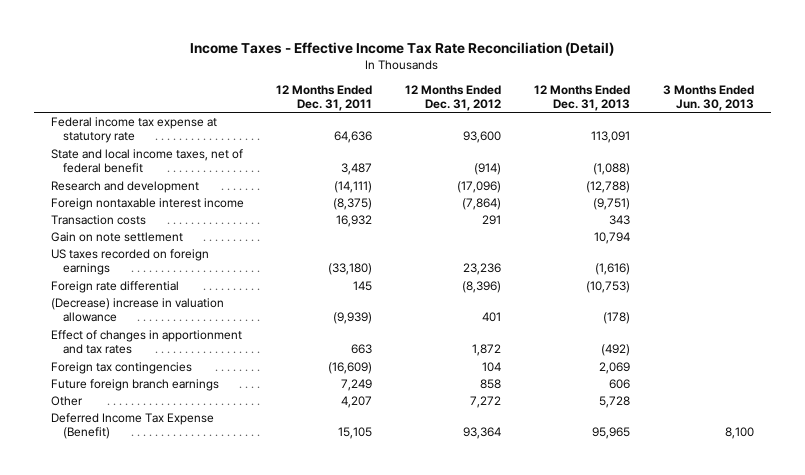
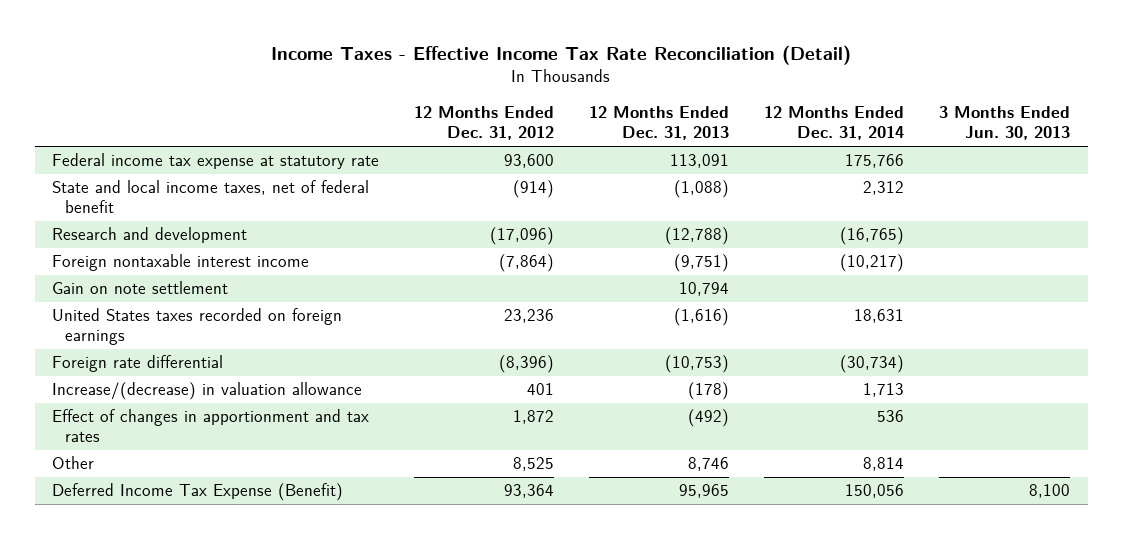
[276,84,373,111] 12 Months Ended Dec. 31, 2011 -> none
none -> [764,106,905,141] 12 Months Ended Dec. 31, 2014
[50,214,146,225] Transaction costs -> none
[50,248,209,276] US taxes recorded on foreign earnings -> [52,308,343,346] United States taxes recorded on foreign earnings
[50,297,224,323] (Decrease) increase in valuation allowance -> [52,382,363,401] Increase/(decrease) in valuation allowance
[50,361,192,374] Foreign tax contingencies -> none
[50,378,219,391] Future foreign branch earnings -> none
[470,395,502,408] 7,272 -> [513,457,555,472] 8,525
[599,395,631,408] 5,728 -> [688,457,730,472] 8,746

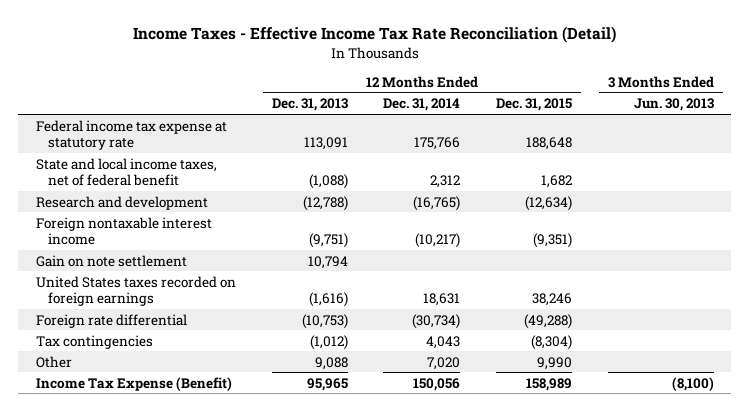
[414,106,555,141] 12 Months Ended Dec. 31, 2012 -> none
none -> [495,98,572,112] Dec. 31, 2015
[52,382,363,401] Increase/(decrease) in valuation allowance -> none
[52,409,370,443] Effect of changes in apportionment and tax rates -> none
none -> [36,334,154,349] Tax contingencies
[688,457,730,472] 8,746 -> [314,356,348,370] 9,088
[863,457,905,472] 8,814 -> [427,356,461,370] 7,020
[52,483,344,502] Deferred Income Tax Expense (Benefit) -> [36,376,233,391] Income Tax Expense (Benefit)
[1029,484,1071,499] 8,100 -> [671,376,714,391] (8,100)

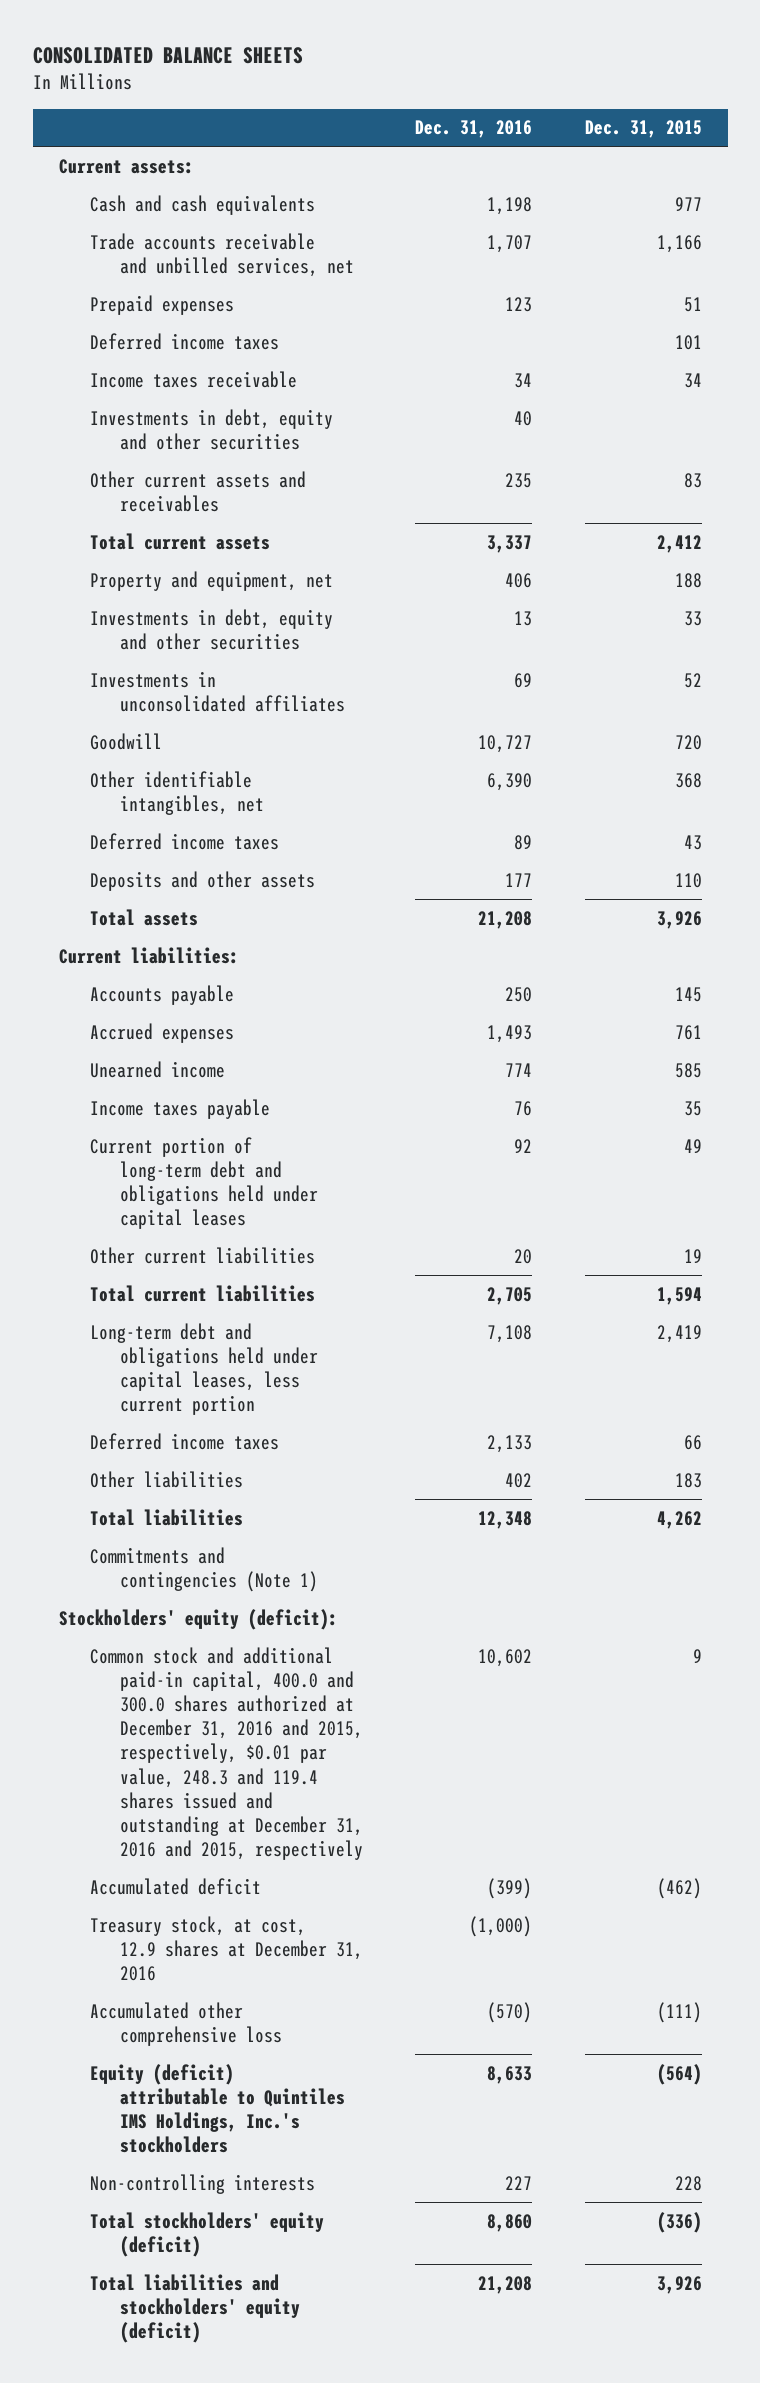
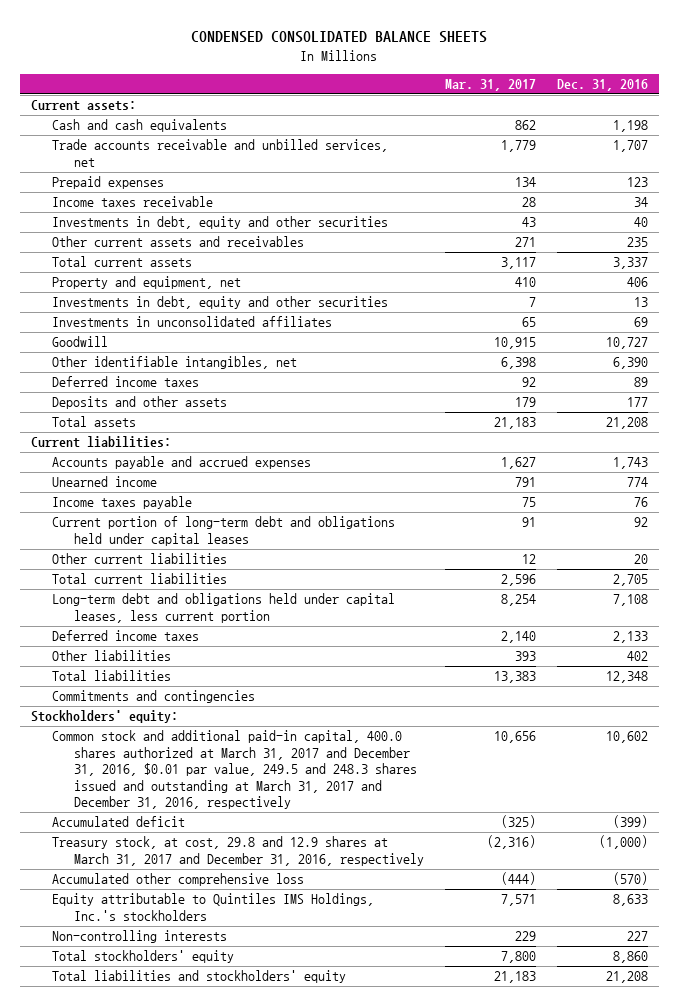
[32,47,303,65] CONSOLIDATED BALANCE SHEETS -> [191,31,488,44] CONDENSED CONSOLIDATED BALANCE SHEETS
[584,120,702,139] Dec. 31, 2015 -> none
none -> [444,78,536,91] Mar. 31, 2017
[89,332,279,350] Deferred income taxes -> none
[89,984,234,1005] Accounts payable -> none
[89,1022,234,1043] Accrued expenses -> none
none -> [52,456,312,470] Accounts payable and accrued expenses
[89,1546,319,1592] Commitments and contingencies (Note 1) -> [52,690,256,704] Commitments and contingencies
[58,1608,338,1630] Stockholders' equity (deficit): -> [30,710,178,724] Stockholders' equity:
[89,1646,364,1861] Common stock and additional paid-in capital, 400.0 and 300.0 shares authorized at December 31, 2016 and 2015, respectively, $0.01 par value, 248.3 and 119.4 shares issued and outstanding at December 31, 2016 and 2015, respectively -> [52,730,417,810] Common stock and additional paid-in capital, 400.0 shares authorized at March 31, 2017 and December 31, 2016, $0.01 par value, 249.5 and 248.3 shares issued and outstanding at March 31, 2017 and December 31, 2016, respectively
[89,1915,364,1981] Treasury stock, at cost, 12.9 shares at December 31, 2016 -> [52,836,424,866] Treasury stock, at cost, 29.8 and 12.9 shares at March 31, 2017 and December 31, 2016, respectively
[89,2063,346,2154] Equity (deficit) attributable to Quintiles IMS Holdings, Inc.'s stockholders -> [52,893,375,921] Equity attributable to Quintiles IMS Holdings, Inc.'s stockholders
[89,2211,324,2257] Total stockholders' equity (deficit) -> [52,950,235,964] Total stockholders' equity
[89,2273,301,2343] Total liabilities and stockholders' equity (deficit) -> [52,970,347,984] Total liabilities and stockholders' equity

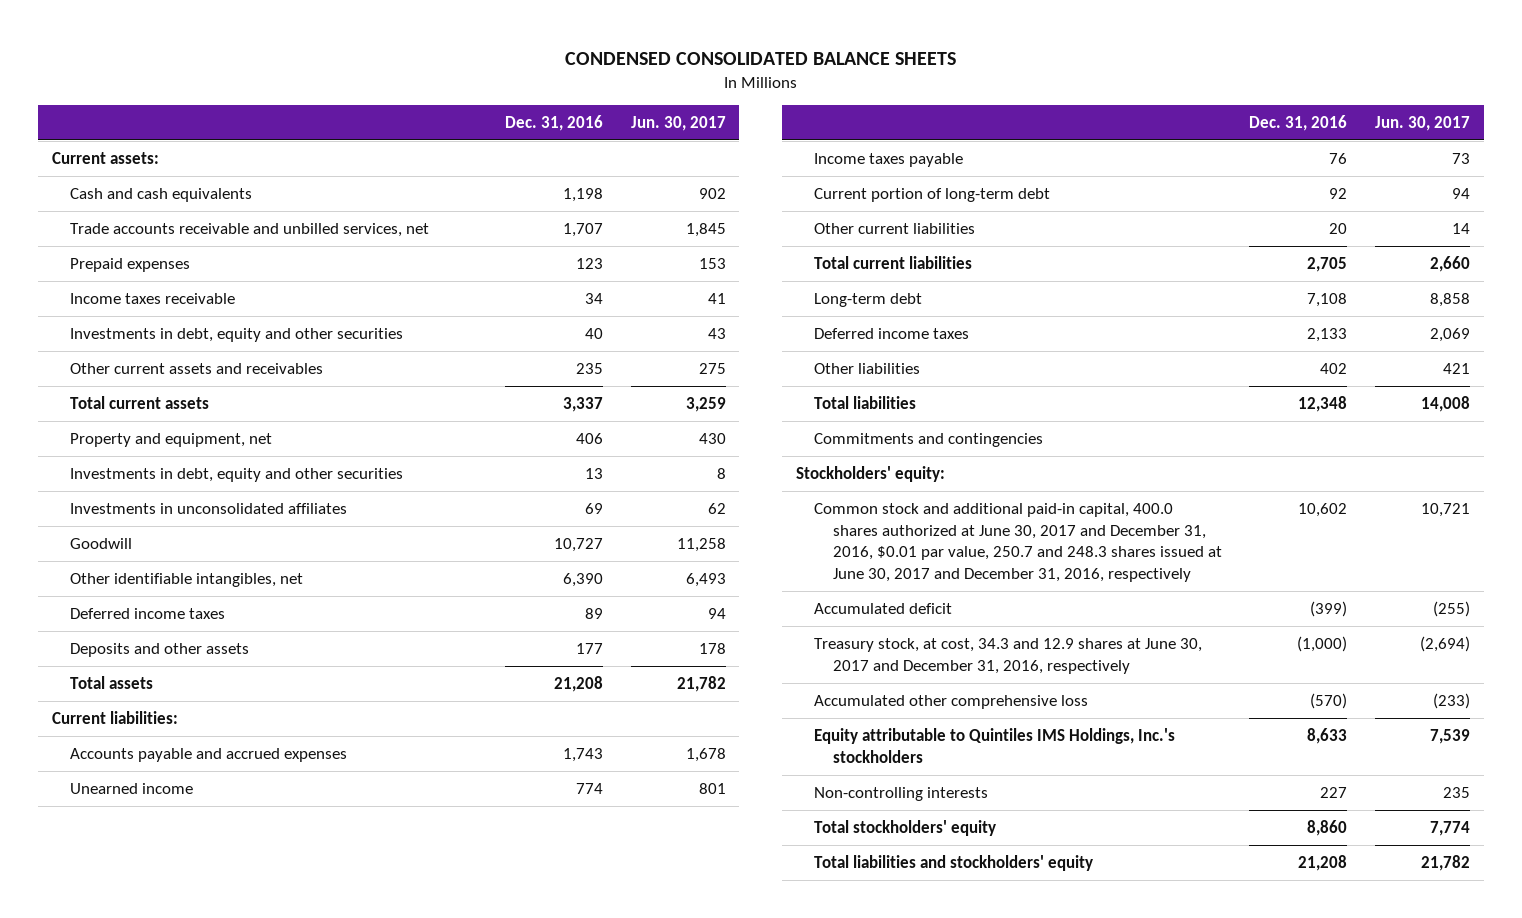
[444,78,536,91] Mar. 31, 2017 -> none
none -> [630,115,726,131] Jun. 30, 2017
[52,516,396,546] Current portion of long-term debt and obligations held under capital leases -> [814,188,1051,203] Current portion of long-term debt
[52,593,396,623] Long-term debt and obligations held under capital leases, less current portion -> [814,293,923,308] Long-term debt
[52,730,417,810] Common stock and additional paid-in capital, 400.0 shares authorized at March 31, 2017 and December 31, 2016, $0.01 par value, 249.5 and 248.3 shares issued and outstanding at March 31, 2017 and December 31, 2016, respectively -> [814,503,1222,582] Common stock and additional paid-in capital, 400.0 shares authorized at June 30, 2017 and December 31, 2016, $0.01 par value, 250.7 and 248.3 shares issued at June 30, 2017 and December 31, 2016, respectively
[52,836,424,866] Treasury stock, at cost, 29.8 and 12.9 shares at March 31, 2017 and December 31, 2016, respectively -> [814,638,1203,674] Treasury stock, at cost, 34.3 and 12.9 shares at June 30, 2017 and December 31, 2016, respectively

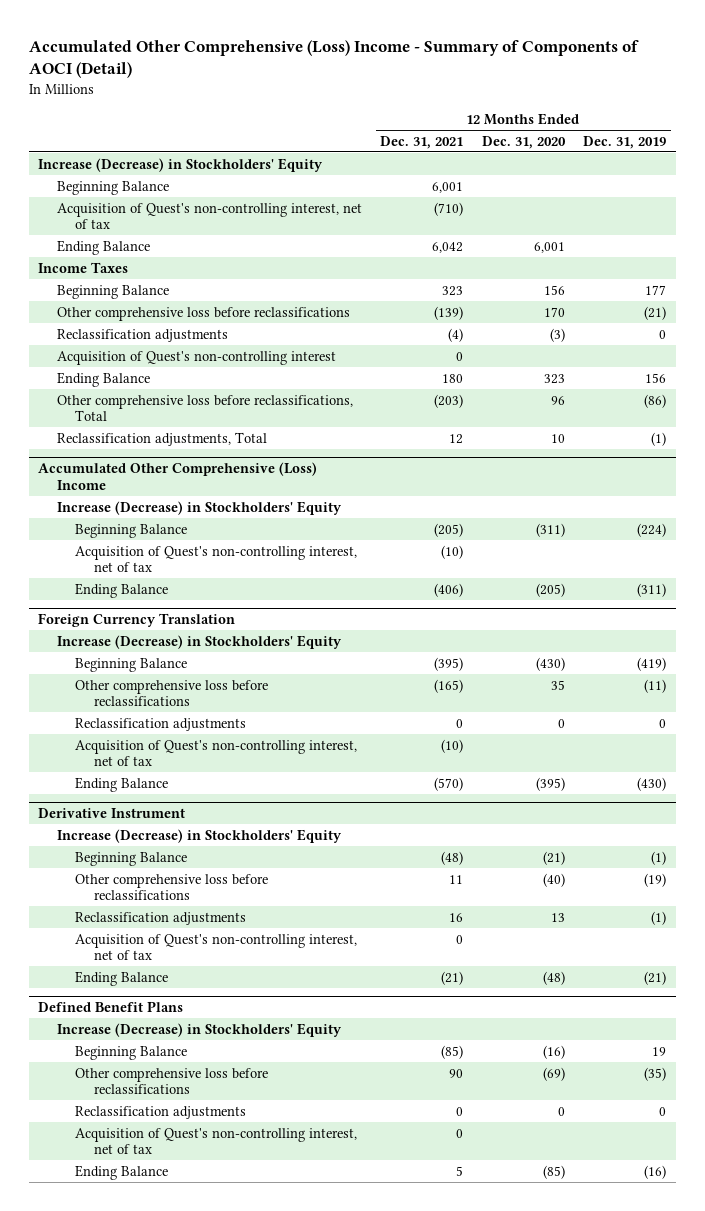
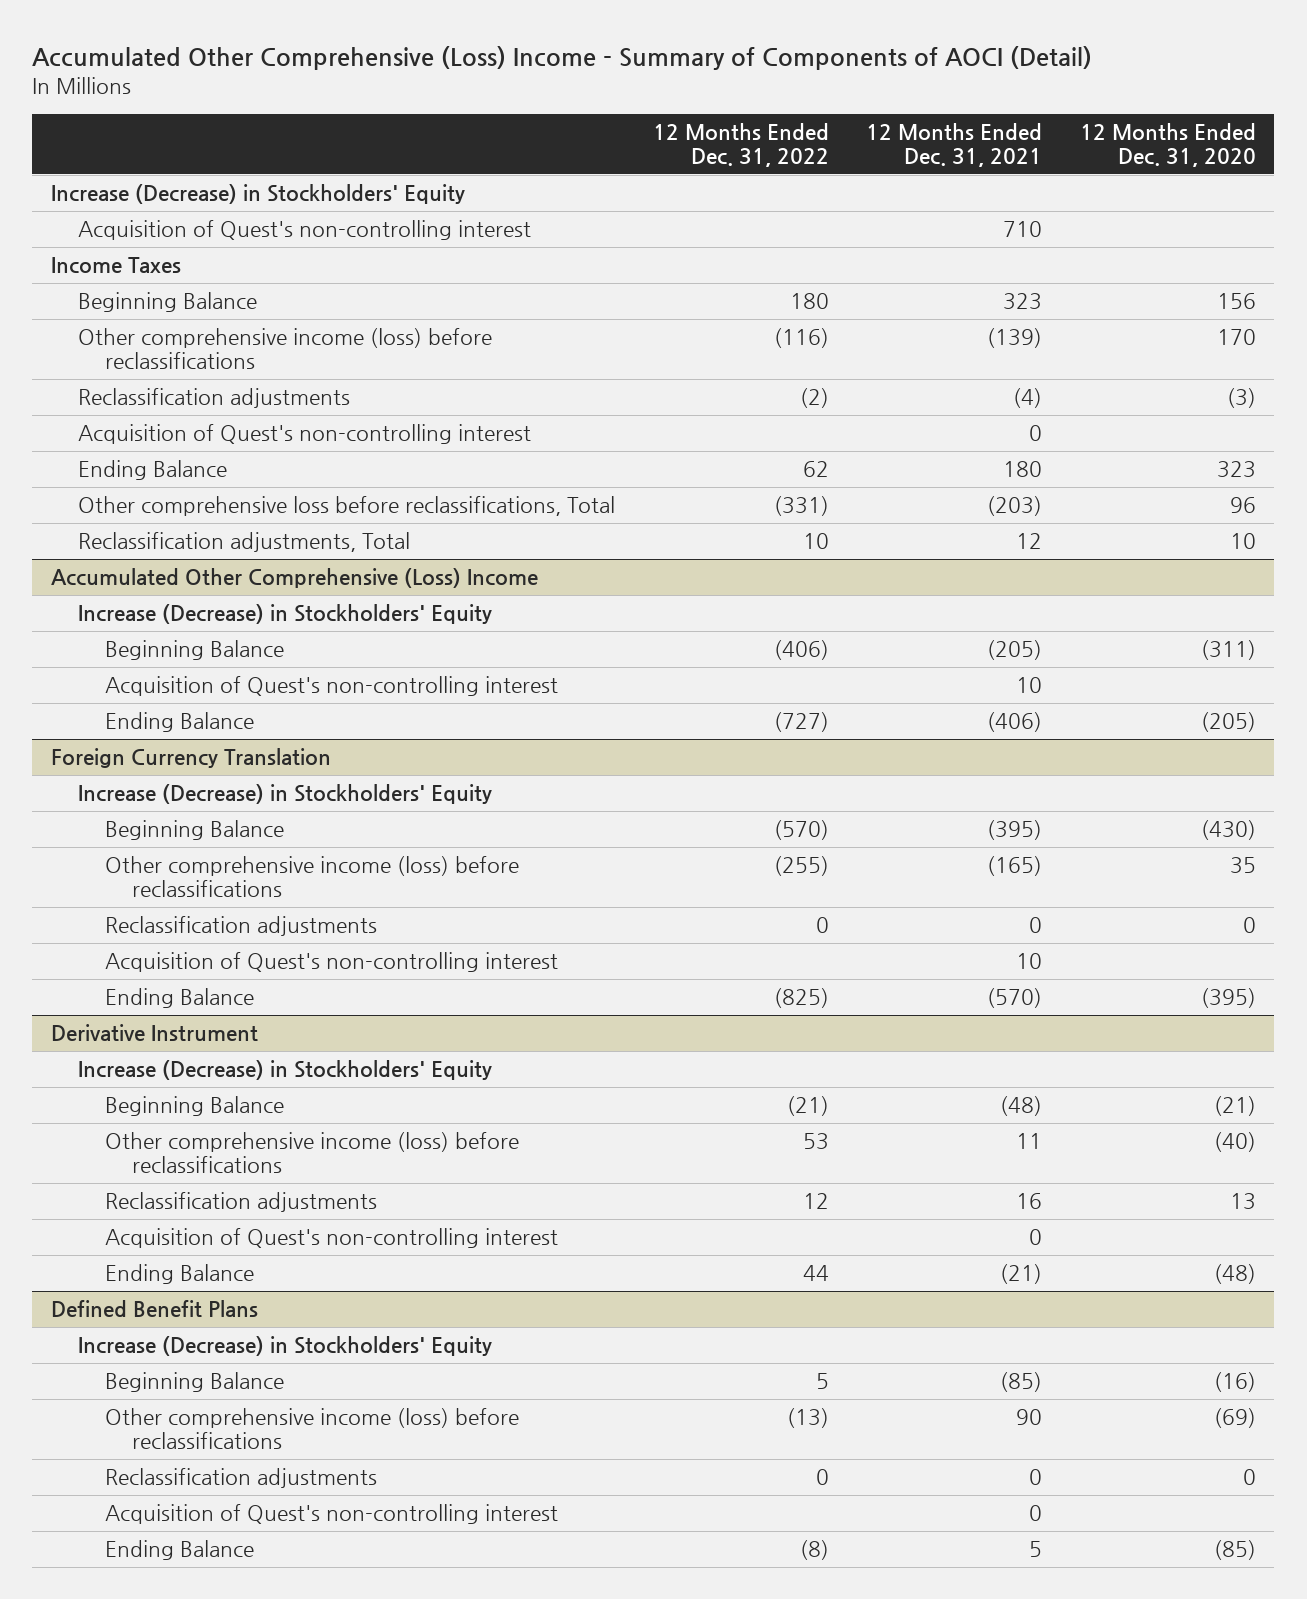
[583,135,667,149] Dec. 31, 2019 -> none
none -> [652,122,829,167] 12 Months Ended Dec. 31, 2022
[56,180,169,195] Beginning Balance -> none
[56,239,150,255] Ending Balance -> none
[56,202,362,230] Acquisition of Quest's non-controlling interest, net of tax -> [77,220,531,241] Acquisition of Quest's non-controlling interest
[434,201,464,216] (710) -> [1003,221,1043,238] 710
[56,306,350,321] Other comprehensive loss before reclassifications -> [77,328,492,370] Other comprehensive income (loss) before reclassifications
[75,545,358,573] Acquisition of Quest's non-controlling interest, net of tax -> [105,676,559,697] Acquisition of Quest's non-controlling interest
[441,544,464,559] (10) -> [1016,677,1043,694] 10
[75,679,269,707] Other comprehensive loss before reclassifications -> [105,856,520,898] Other comprehensive income (loss) before reclassifications
[75,739,358,767] Acquisition of Quest's non-controlling interest, net of tax -> [105,952,559,973] Acquisition of Quest's non-controlling interest
[441,738,464,753] (10) -> [1016,953,1043,970] 10
[75,873,269,901] Other comprehensive loss before reclassifications -> [105,1132,520,1174] Other comprehensive income (loss) before reclassifications
[75,933,358,961] Acquisition of Quest's non-controlling interest, net of tax -> [105,1228,559,1249] Acquisition of Quest's non-controlling interest
[75,1067,269,1095] Other comprehensive loss before reclassifications -> [105,1408,520,1450] Other comprehensive income (loss) before reclassifications
[75,1127,358,1155] Acquisition of Quest's non-controlling interest, net of tax -> [105,1504,559,1525] Acquisition of Quest's non-controlling interest

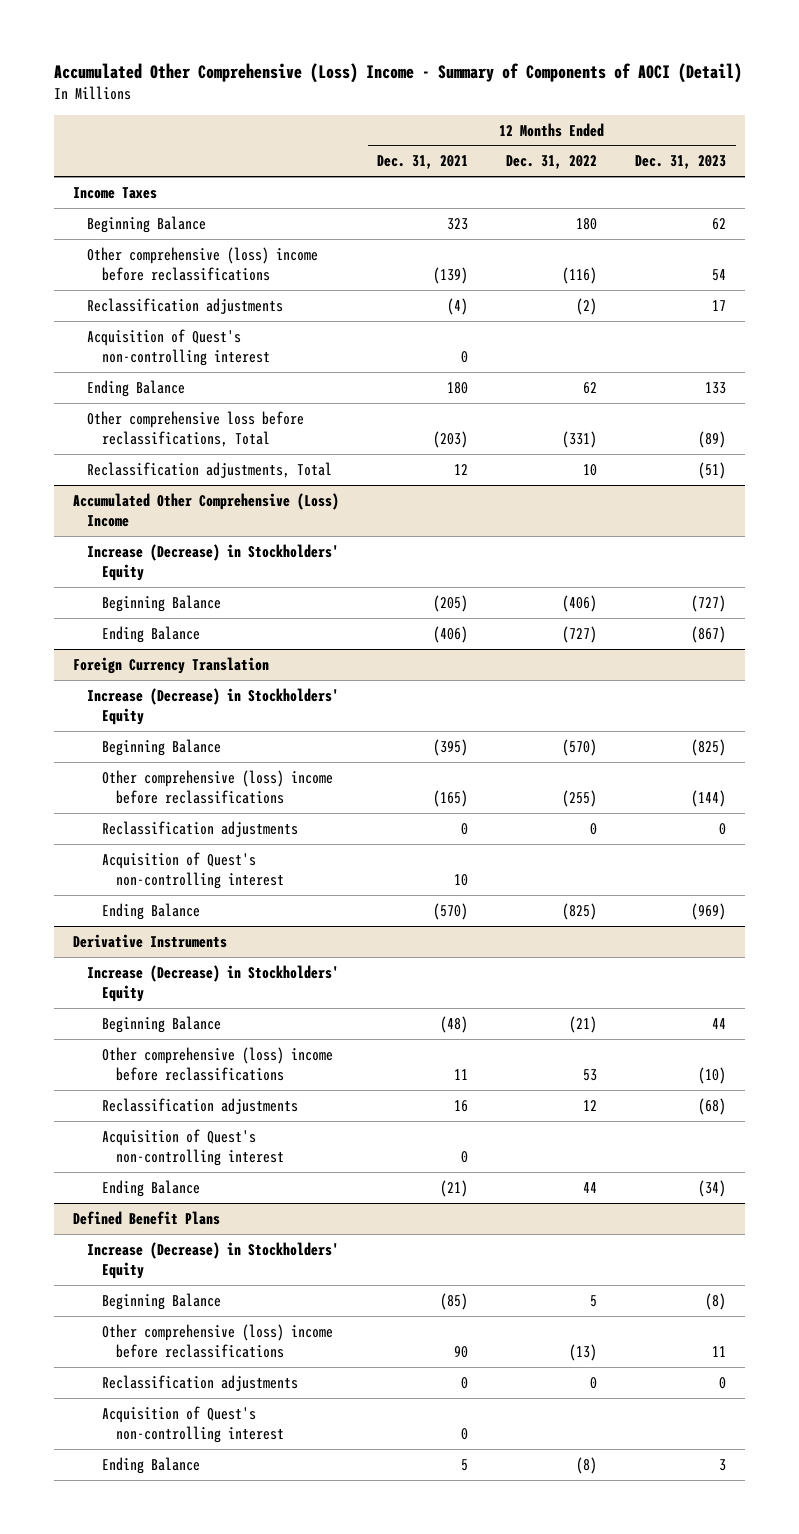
[1079,122,1256,167] 12 Months Ended Dec. 31, 2020 -> none
none -> [635,155,727,170] Dec. 31, 2023
[50,184,465,205] Increase (Decrease) in Stockholders' Equity -> none
[77,220,531,241] Acquisition of Quest's non-controlling interest -> none
[77,328,492,370] Other comprehensive income (loss) before reclassifications -> [87,246,319,281] Other comprehensive (loss) income before reclassifications
[105,676,559,697] Acquisition of Quest's non-controlling interest -> none
[105,856,520,898] Other comprehensive income (loss) before reclassifications -> [101,769,333,804] Other comprehensive (loss) income before reclassifications
[50,1024,258,1042] Derivative Instrument -> [72,933,227,948] Derivative Instruments
[105,1132,520,1174] Other comprehensive income (loss) before reclassifications -> [101,1046,333,1081] Other comprehensive (loss) income before reclassifications
[105,1408,520,1450] Other comprehensive income (loss) before reclassifications -> [101,1323,333,1358] Other comprehensive (loss) income before reclassifications

